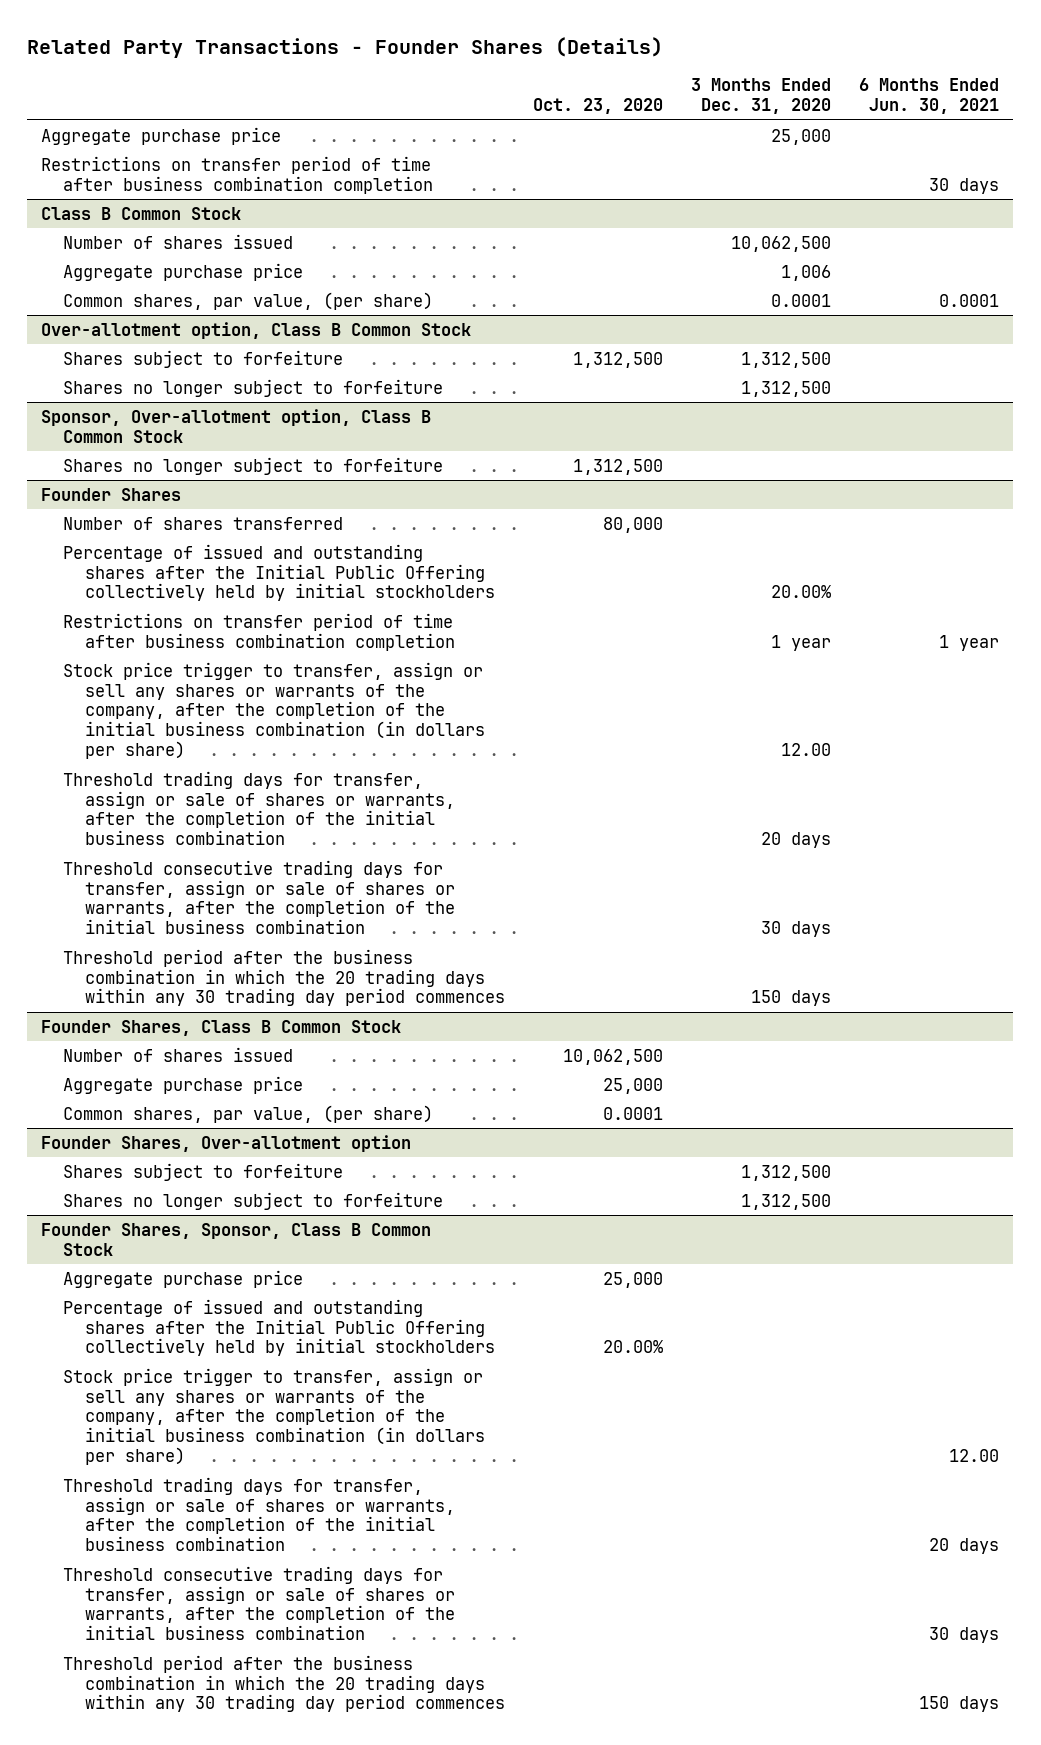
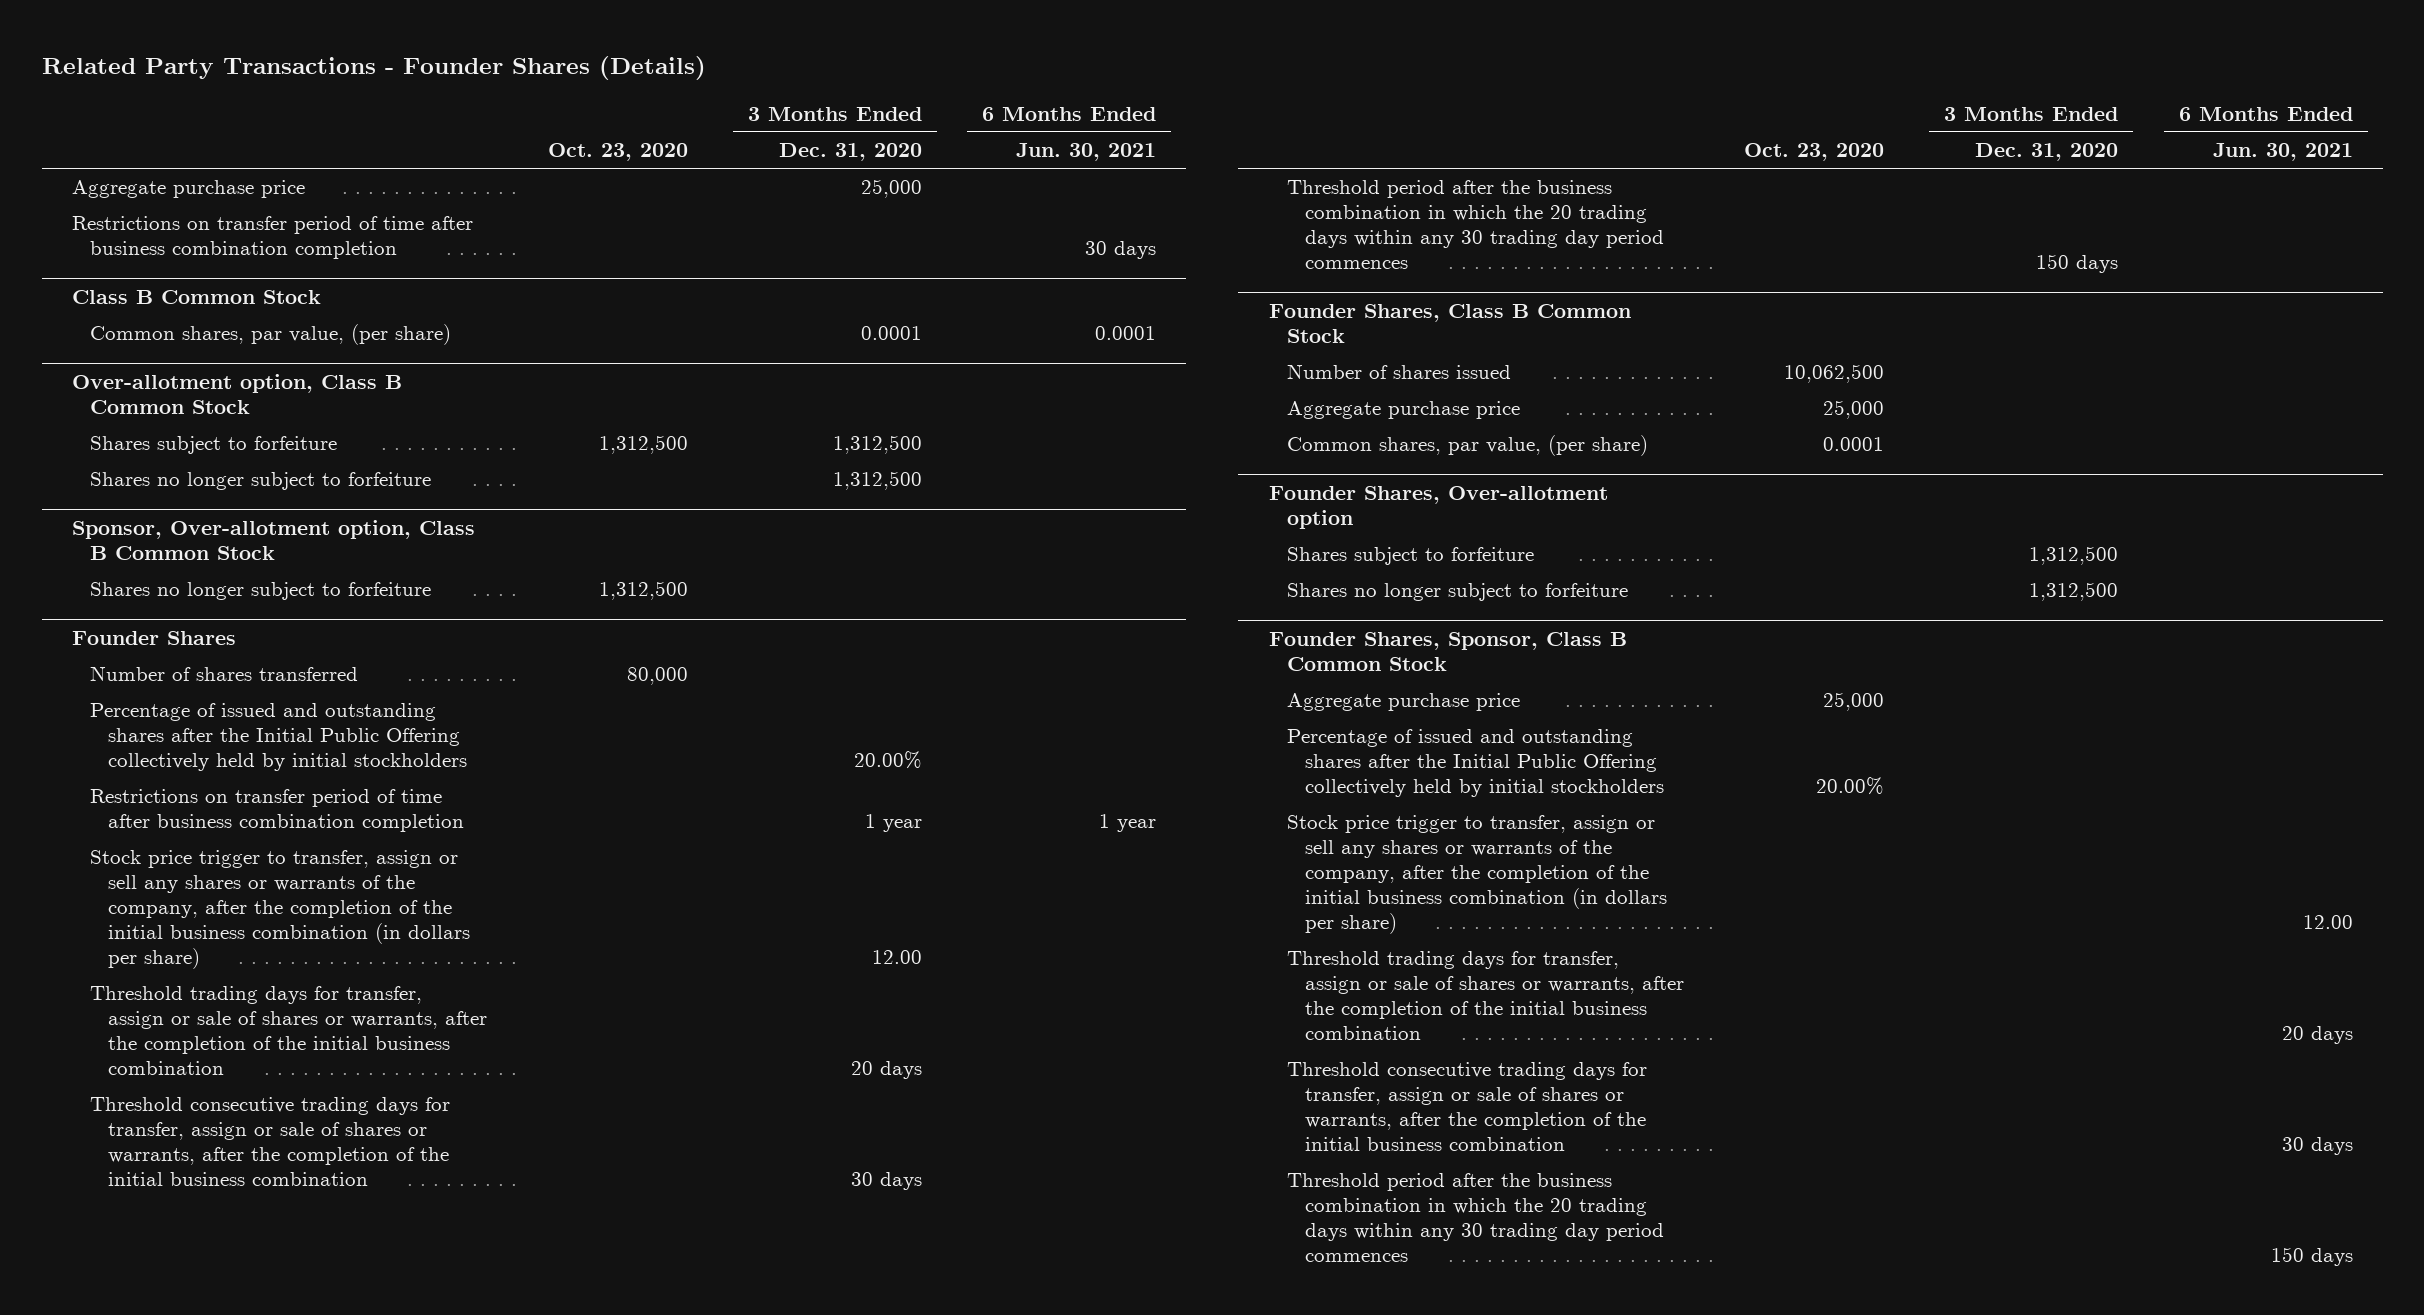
[63,233,294,249] Number of shares issued -> none
[63,262,304,281] Aggregate purchase price -> none

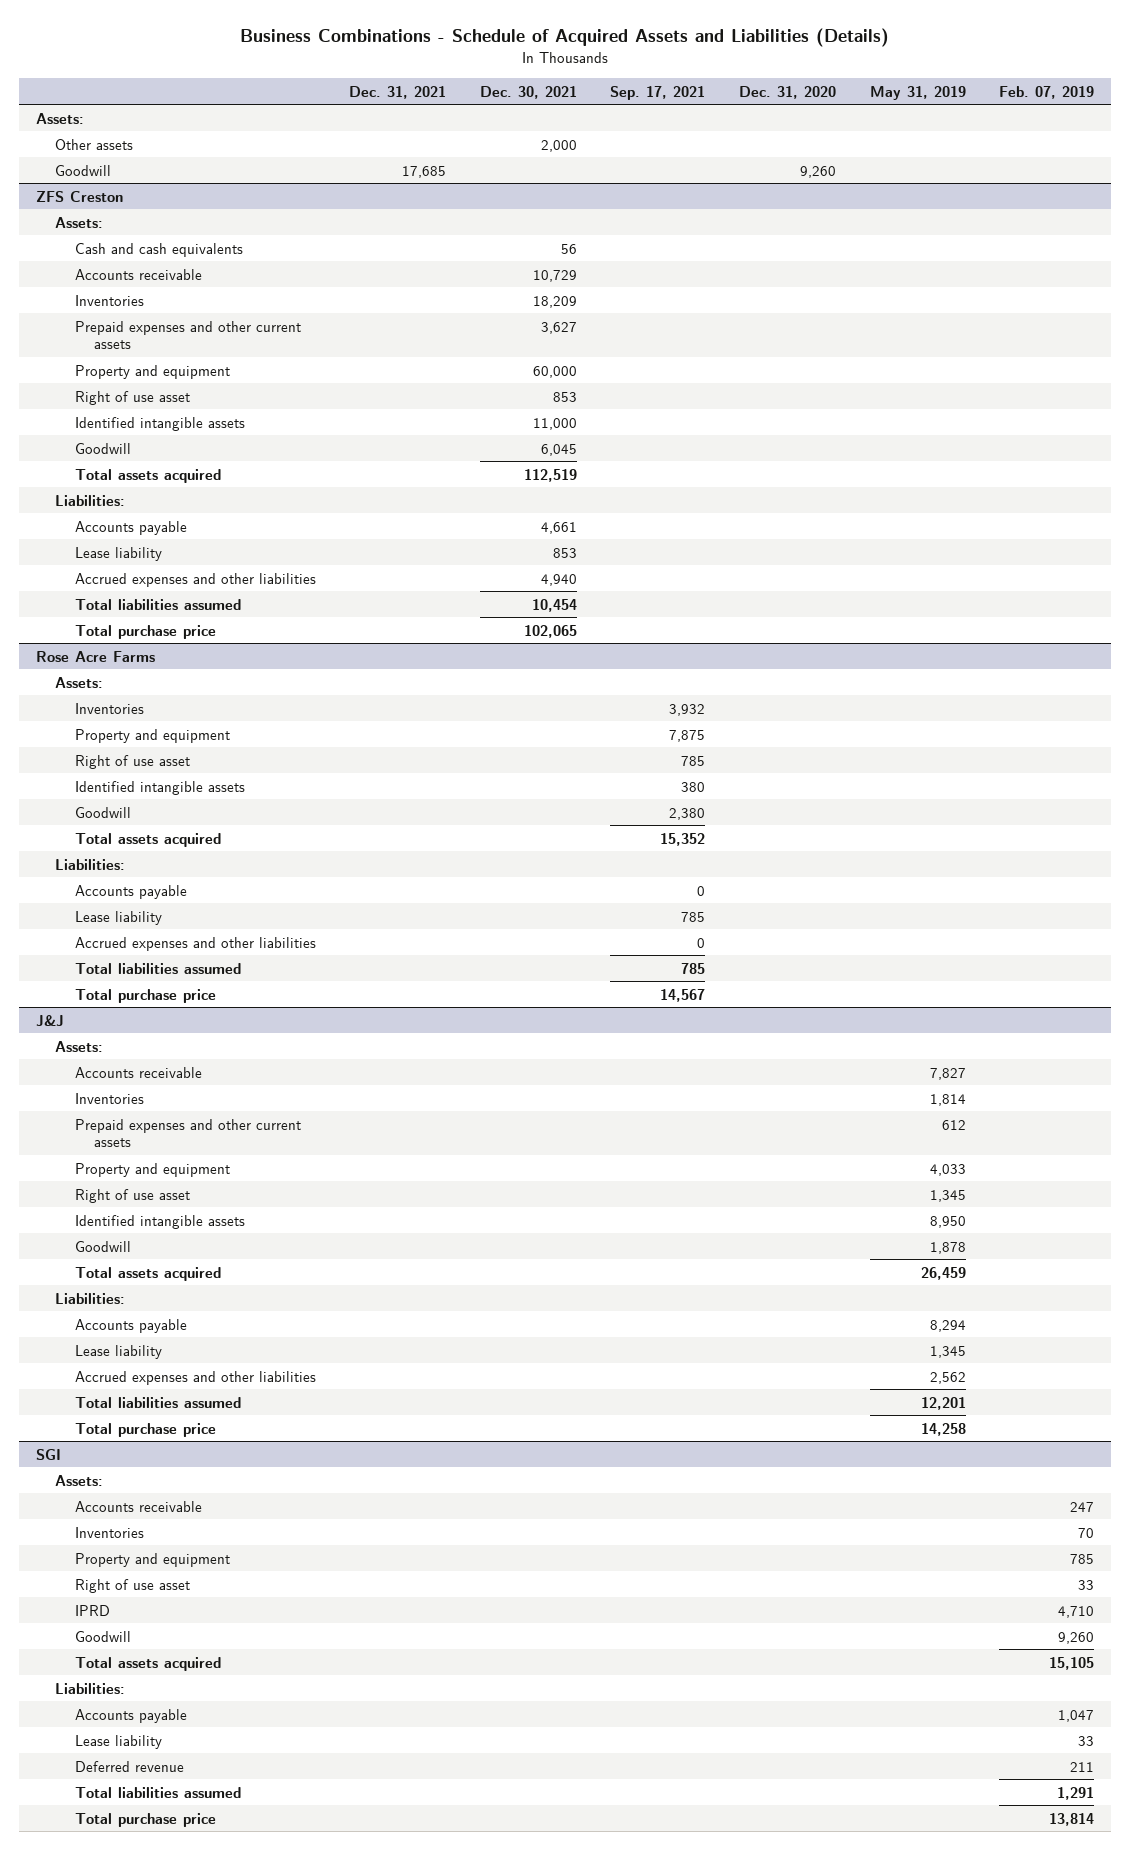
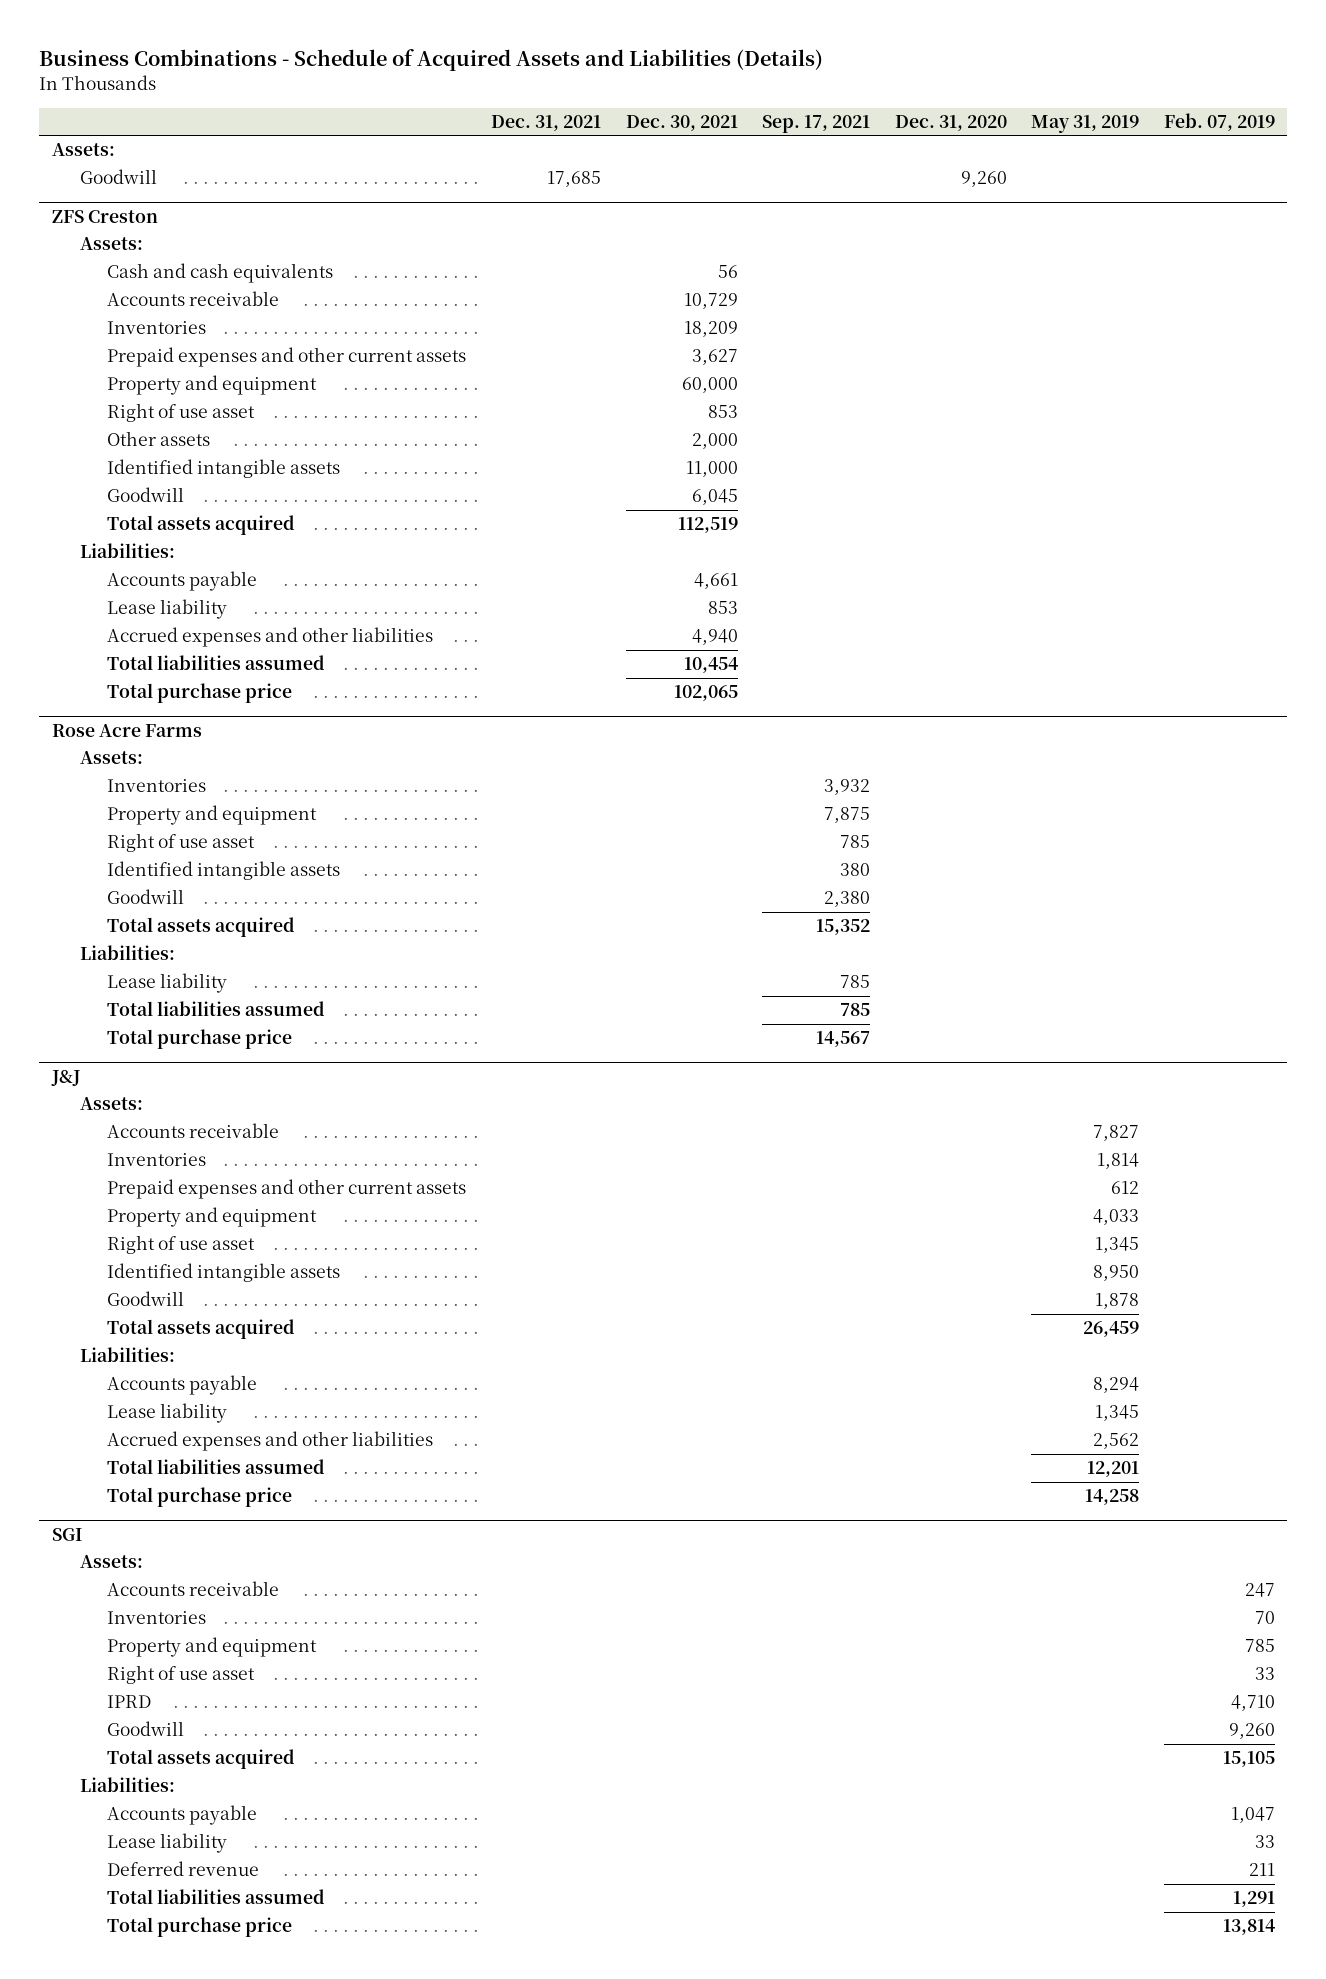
[55,138,134,150] Other assets -> none
none -> [107,431,211,447] Other assets
[74,884,187,899] Accounts payable -> none
[74,936,316,951] Accrued expenses and other liabilities -> none

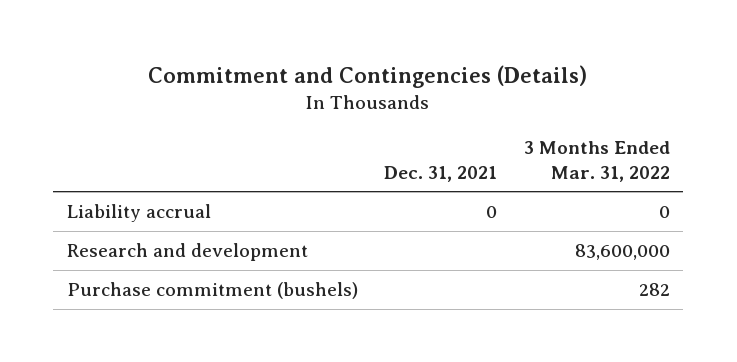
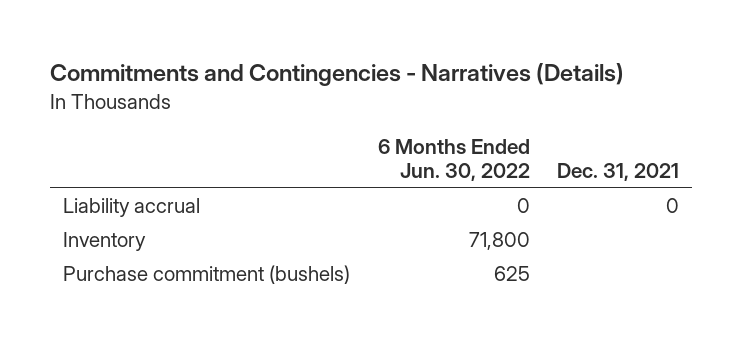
[148,65,588,89] Commitment and Contingencies (Details) -> [49,63,624,87] Commitments and Contingencies - Narratives (Details)
[523,141,670,182] 3 Months Ended Mar. 31, 2022 -> none
none -> [377,138,530,181] 6 Months Ended Jun. 30, 2022
[66,243,308,262] Research and development -> [63,231,147,251] Inventory

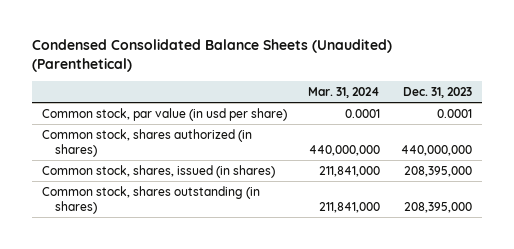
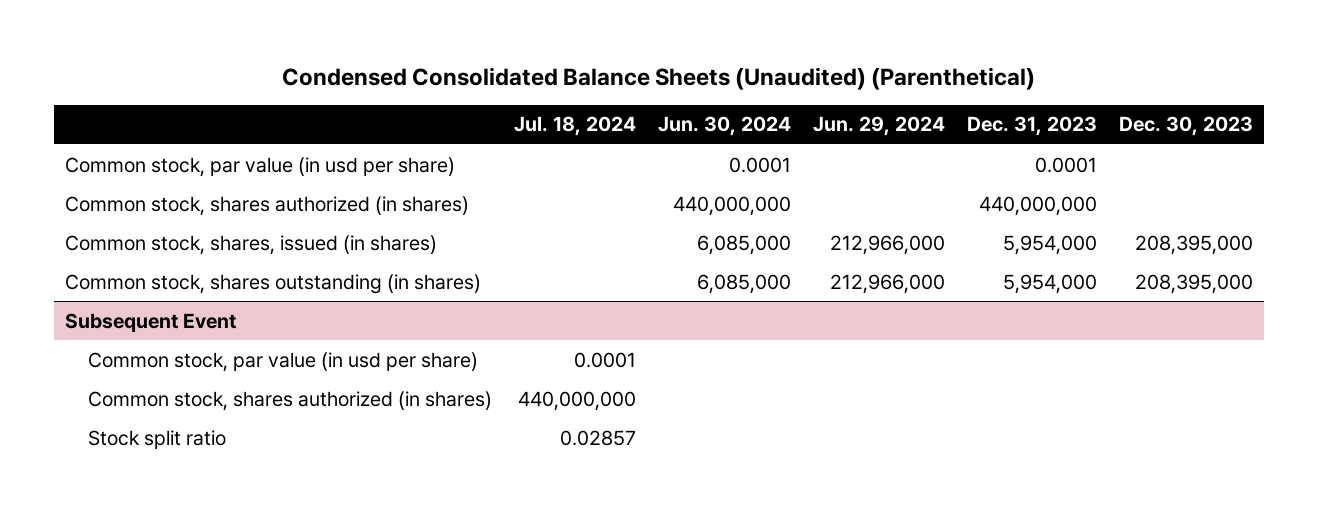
[307,87,380,99] Mar. 31, 2024 -> none
none -> [513,116,636,137] Jul. 18, 2024
none -> [657,116,791,137] Jun. 30, 2024
none -> [812,116,945,137] Jun. 29, 2024
none -> [1118,116,1253,137] Dec. 30, 2023
[403,165,472,177] 208,395,000 -> [1002,234,1097,255] 5,954,000
[403,201,472,213] 208,395,000 -> [1002,273,1097,294] 5,954,000
none -> [64,312,236,332] Subsequent Event
none -> [87,351,478,372] Common stock, par value (in usd per share)
none -> [87,390,492,411] Common stock, shares authorized (in shares)
none -> [87,429,226,449] Stock split ratio

